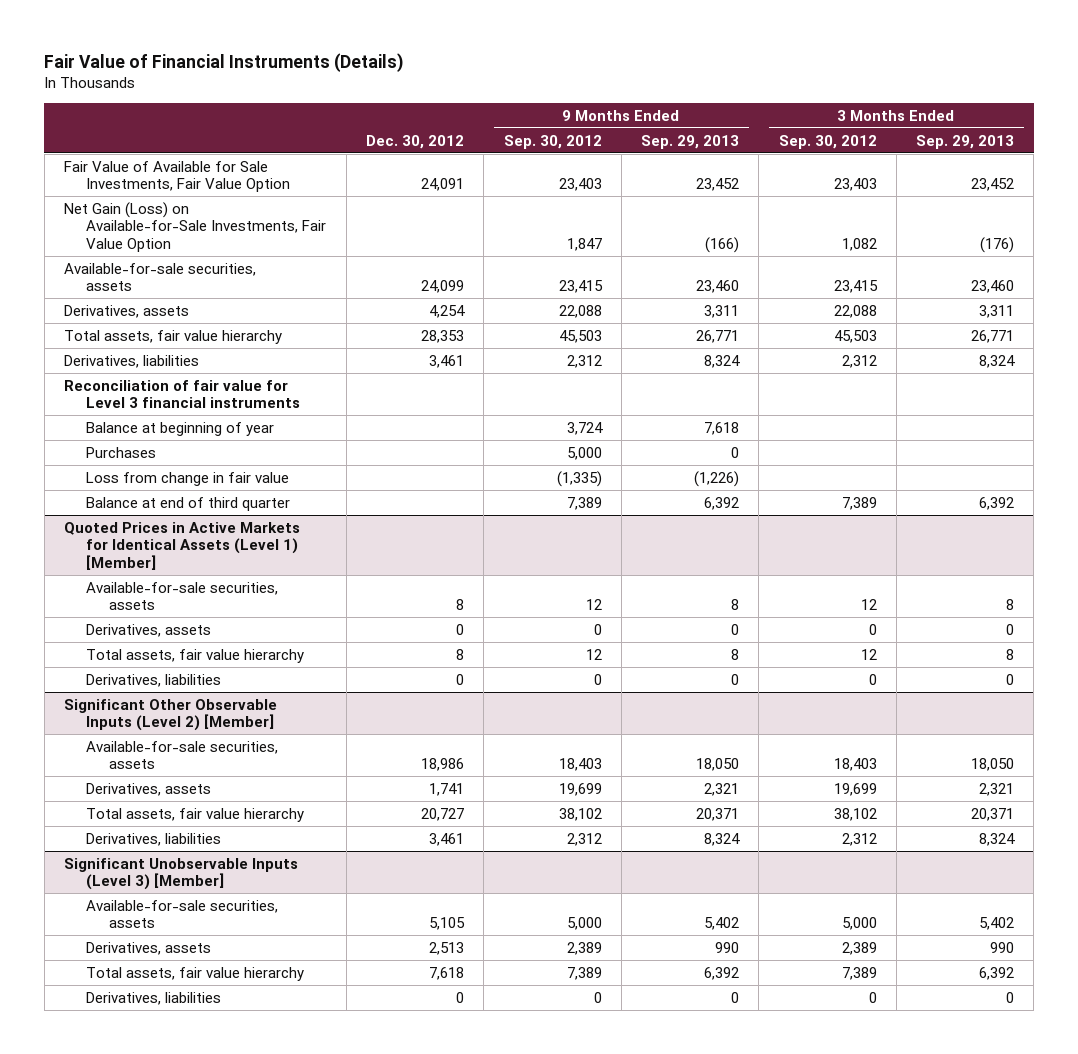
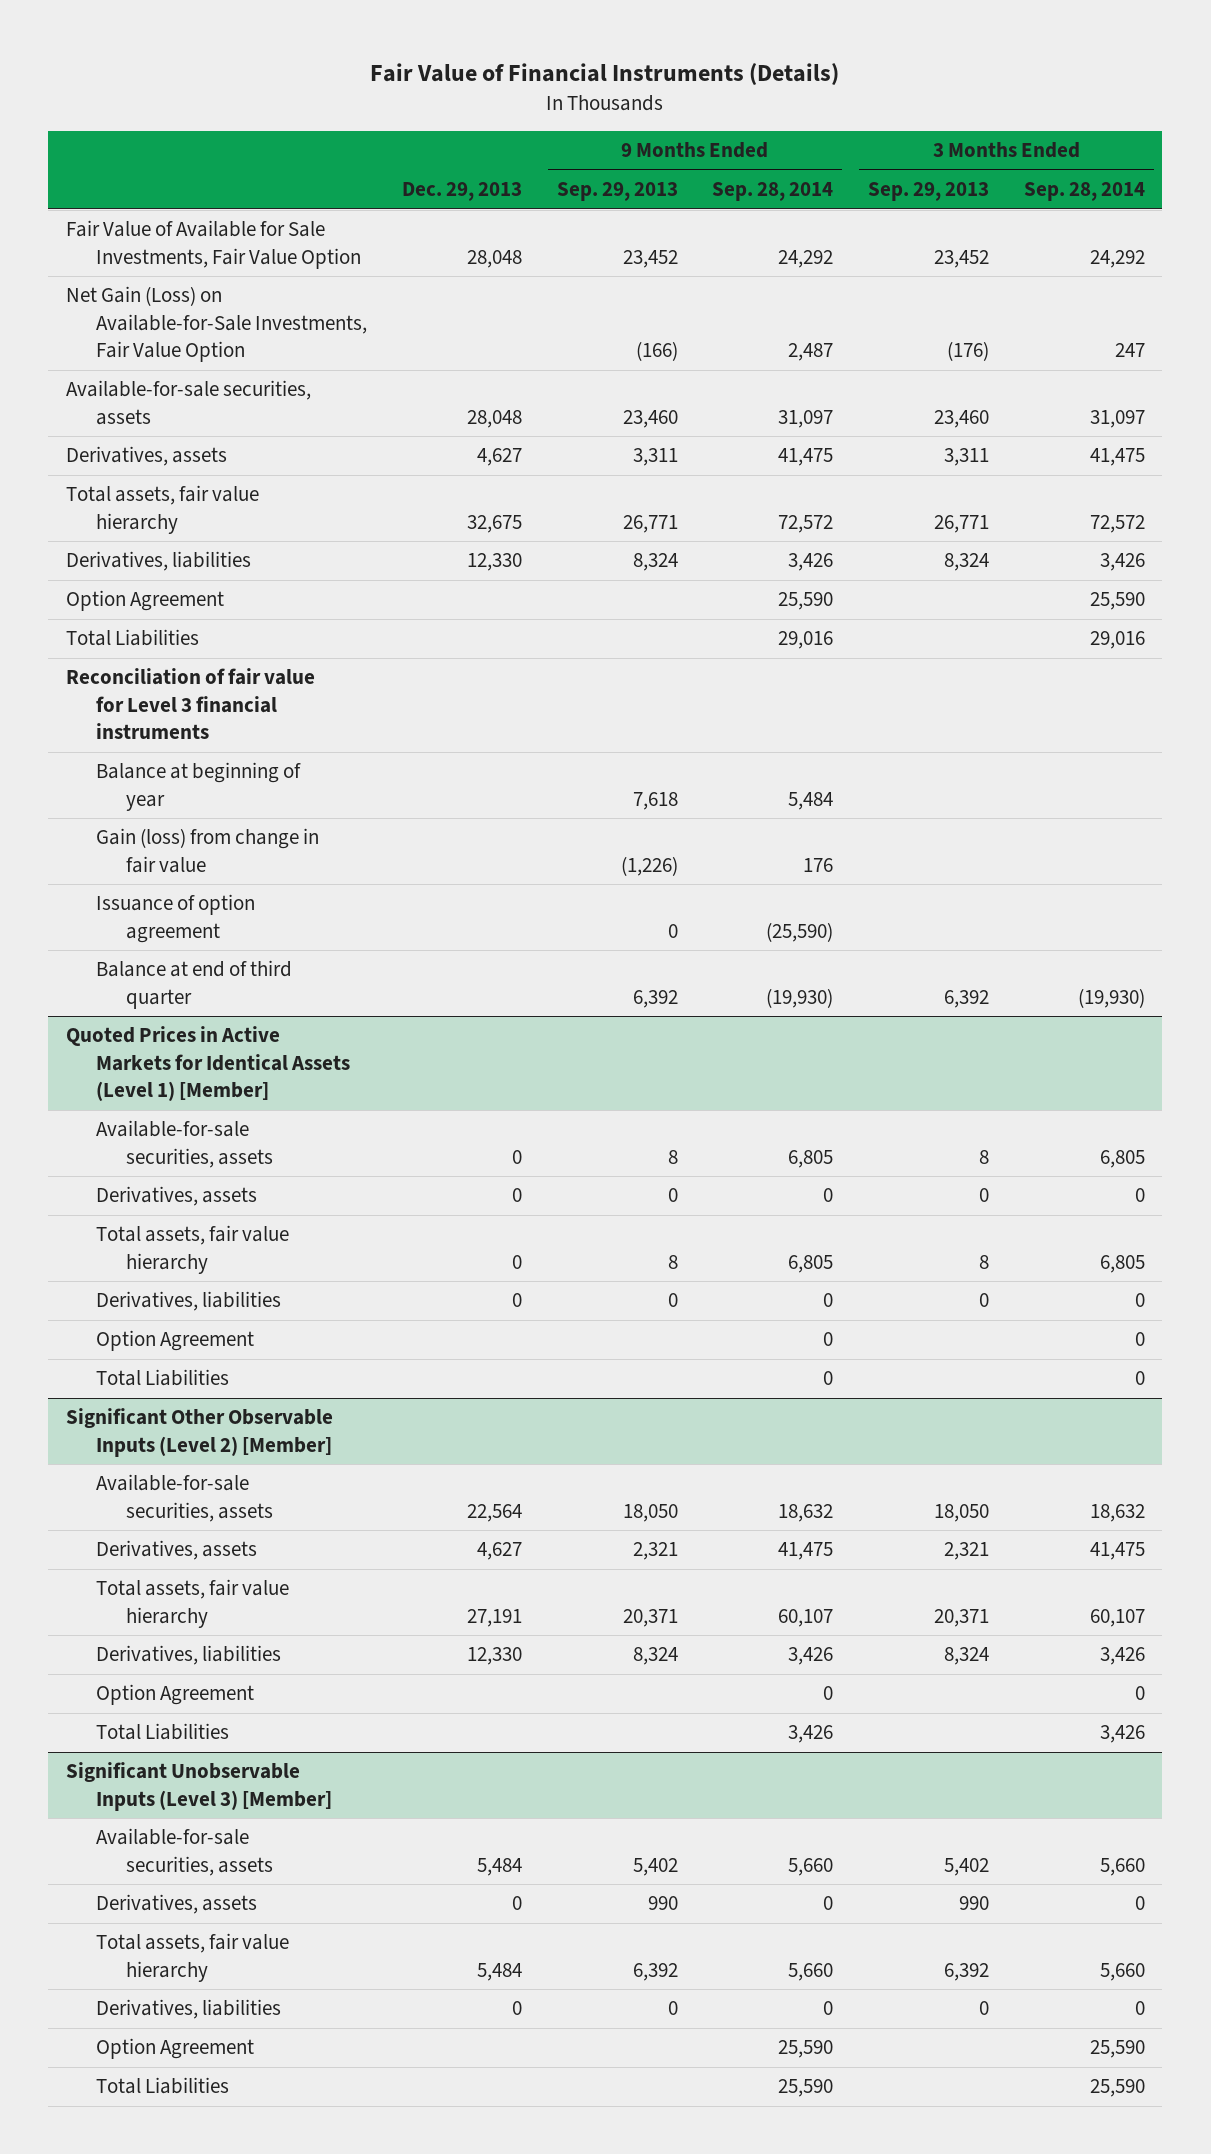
[366,134,465,149] Dec. 30, 2012 -> none
[503,134,602,149] Sep. 30, 2012 -> none
[778,134,877,149] Sep. 30, 2012 -> none
none -> [401,181,522,201] Dec. 29, 2013
none -> [712,181,834,201] Sep. 28, 2014
none -> [1023,181,1145,201] Sep. 28, 2014
none -> [65,590,224,612] Option Agreement
none -> [65,629,199,647] Total Liabilities
[86,446,157,458] Purchases -> none
[86,471,290,486] Loss from change in fair value -> [96,828,320,873] Gain (loss) from change in fair value
none -> [96,894,256,943] Issuance of option agreement
none -> [96,1330,255,1352] Option Agreement
none -> [96,1369,230,1387] Total Liabilities
none -> [96,1684,255,1706] Option Agreement
none -> [96,1723,230,1741] Total Liabilities
none -> [96,2038,255,2060] Option Agreement
none -> [96,2077,230,2095] Total Liabilities

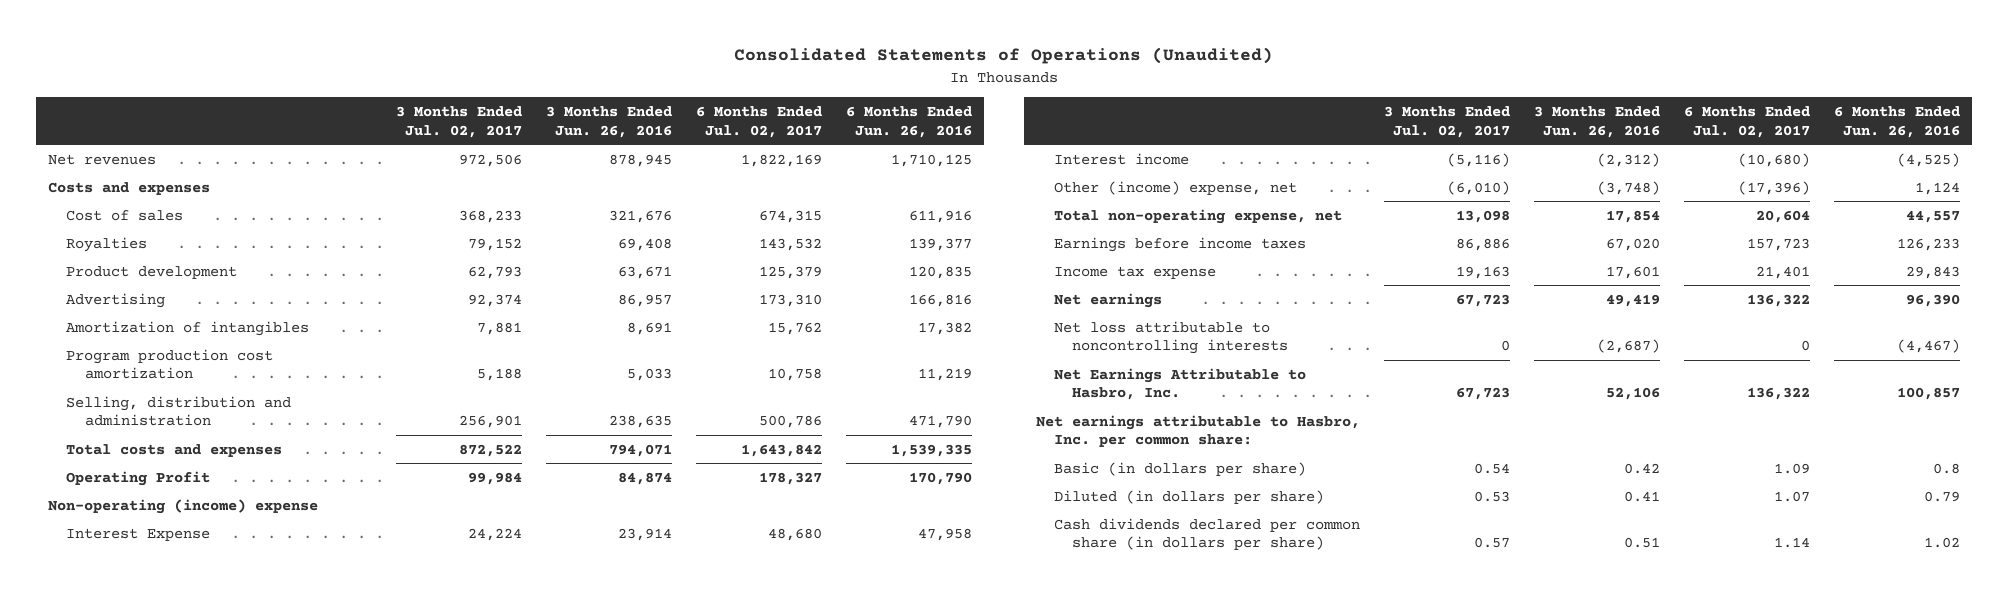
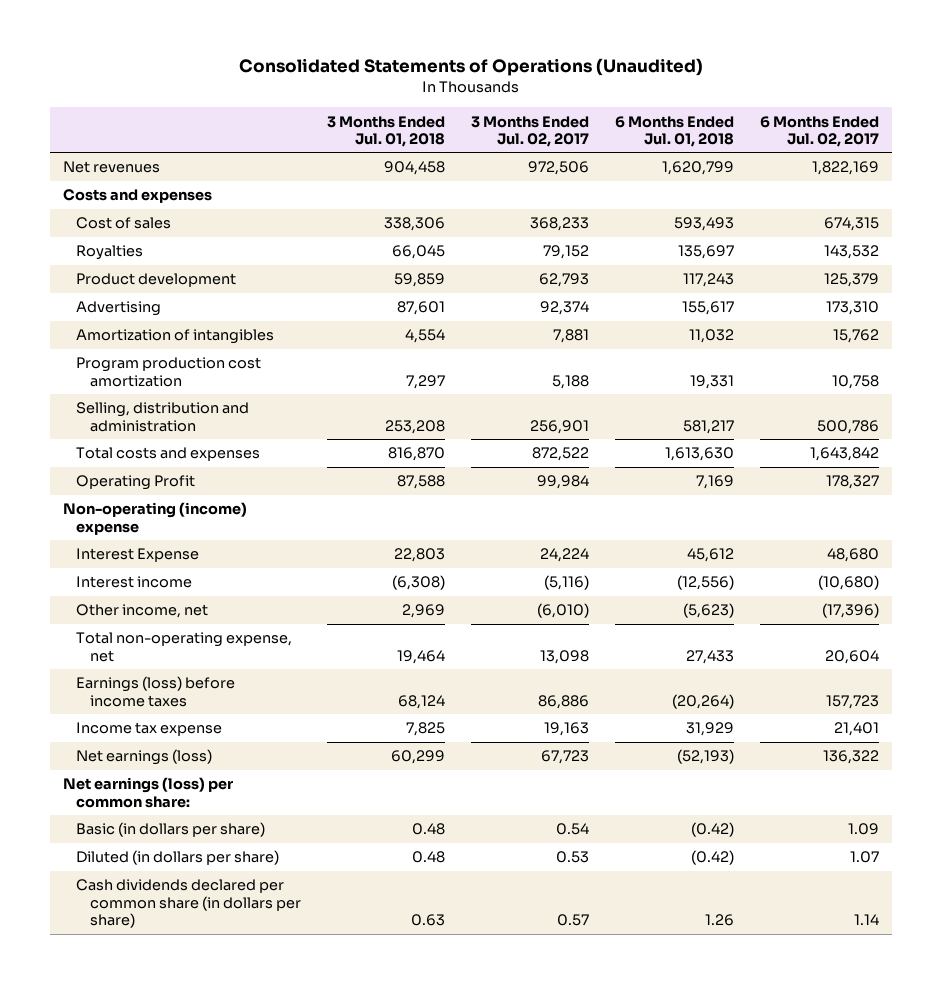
[546,105,673,138] 3 Months Ended Jun. 26, 2016 -> none
[846,105,973,138] 6 Months Ended Jun. 26, 2016 -> none
none -> [326,115,445,147] 3 Months Ended Jul. 01, 2018
none -> [615,115,735,147] 6 Months Ended Jul. 01, 2018
[1054,180,1298,195] Other (income) expense, net -> [76,604,209,619] Other income, net
[1054,236,1307,252] Earnings before income taxes -> [76,676,236,707] Earnings (loss) before income taxes
[1054,292,1163,308] Net earnings -> none
[1054,320,1289,355] Net loss attributable to noncontrolling interests -> none
[1054,367,1307,401] Net Earnings Attributable to Hasbro, Inc. -> [76,749,213,766] Net earnings (loss)
[1035,414,1360,448] Net earnings attributable to Hasbro, Inc. per common share: -> [62,777,233,808] Net earnings (loss) per common share:

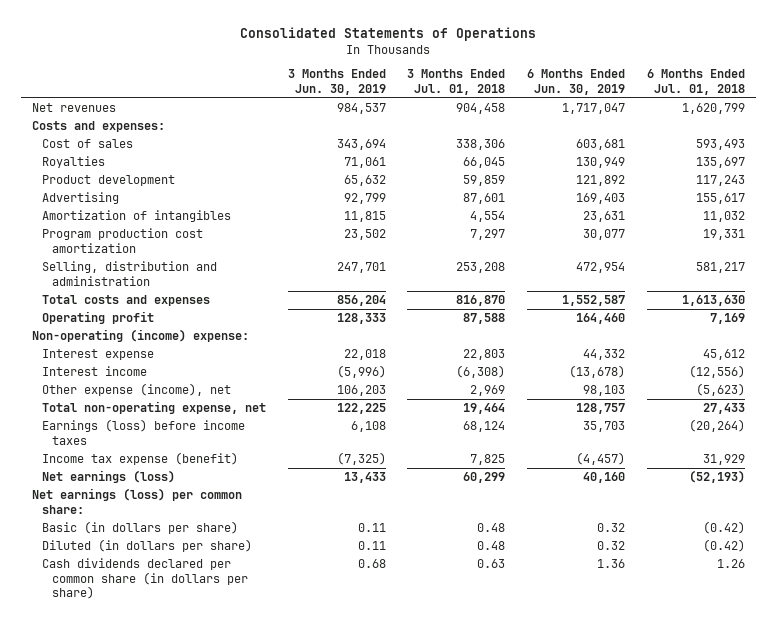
[238,58,703,77] Consolidated Statements of Operations (Unaudited) -> [240,27,537,42] Consolidated Statements of Operations
[470,115,589,147] 3 Months Ended Jul. 02, 2017 -> none
[760,115,880,147] 6 Months Ended Jul. 02, 2017 -> none
none -> [287,69,386,95] 3 Months Ended Jun. 30, 2019
none -> [527,69,626,95] 6 Months Ended Jun. 30, 2019
[62,189,212,204] Costs and expenses -> [31,121,165,133] Costs and expenses:
[76,475,196,491] Operating Profit -> [41,311,154,325] Operating profit
[62,502,247,535] Non-operating (income) expense -> [31,329,249,343] Non-operating (income) expense:
[76,548,200,563] Interest Expense -> [41,349,154,361] Interest expense
[76,604,209,619] Other income, net -> [41,383,231,397] Other expense (income), net
[76,722,223,737] Income tax expense -> [41,452,238,466] Income tax expense (benefit)

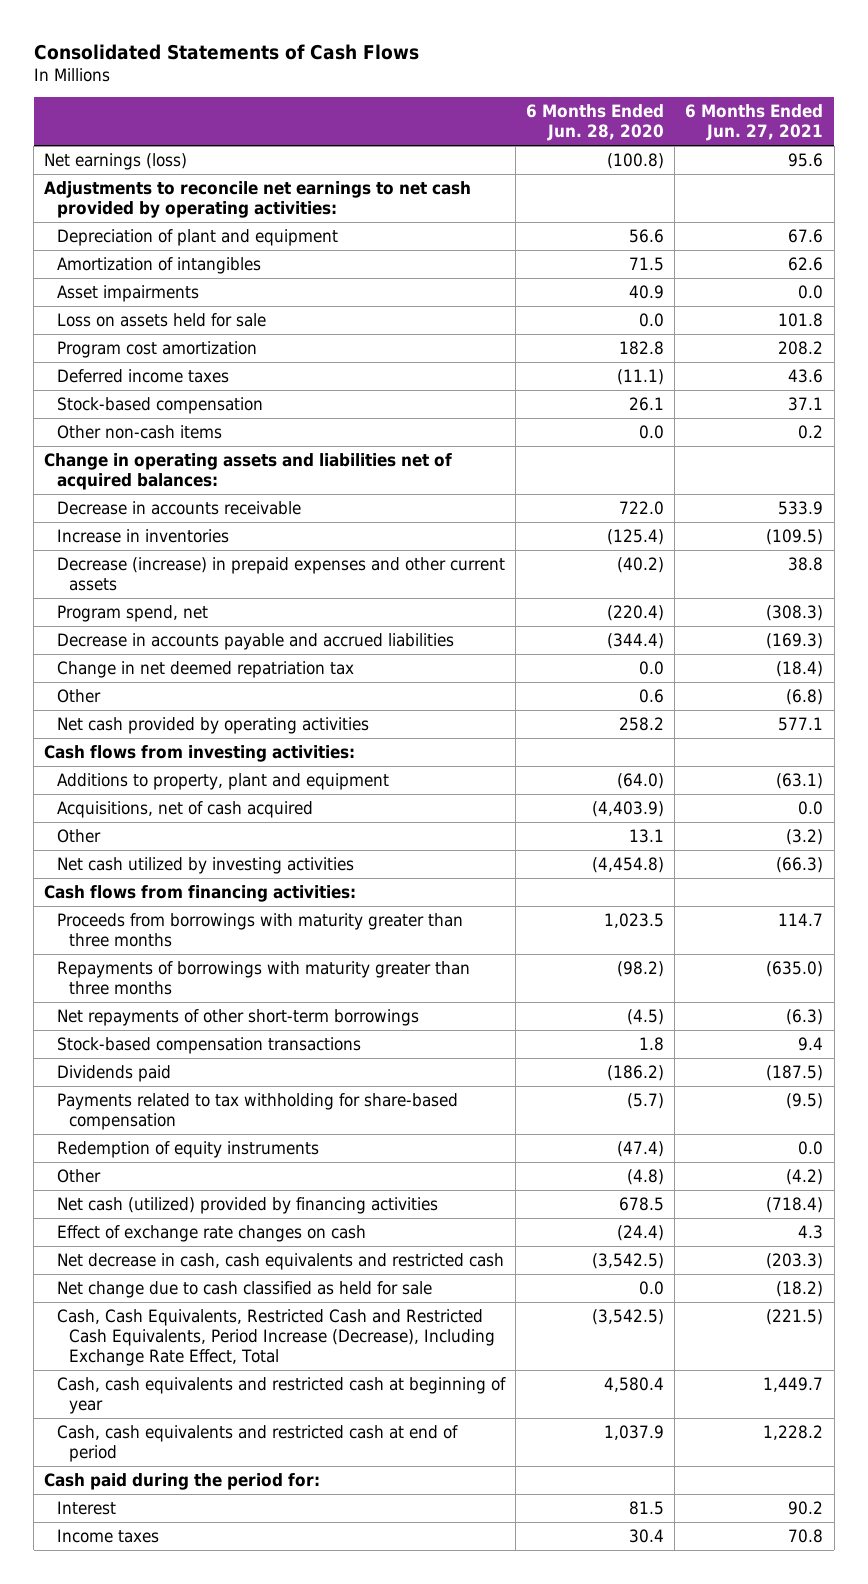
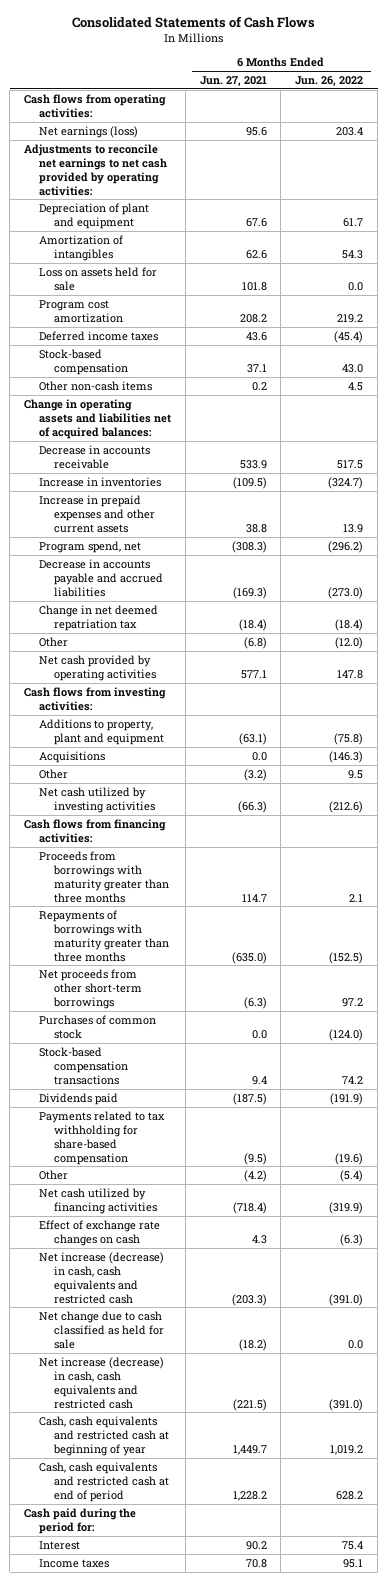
[525,104,664,142] 6 Months Ended Jun. 28, 2020 -> none
none -> [295,76,364,87] Jun. 26, 2022
none -> [23,93,166,118] Cash flows from operating activities:
[56,284,199,302] Asset impairments -> none
[56,556,505,592] Decrease (increase) in prepaid expenses and other current assets -> [38,494,155,533] Increase in prepaid expenses and other current assets
[56,800,313,818] Acquisitions, net of cash acquired -> [38,750,105,763] Acquisitions
[56,1008,419,1026] Net repayments of other short-term borrowings -> [38,968,142,1009] Net proceeds from other short-term borrowings
none -> [38,1014,156,1039] Purchases of common stock
[56,1140,319,1158] Redemption of equity instruments -> none
[56,1196,438,1214] Net cash (utilized) provided by financing activities -> [38,1187,157,1214] Net cash utilized by financing activities
[56,1252,504,1270] Net decrease in cash, cash equivalents and restricted cash -> [38,1251,164,1304] Net increase (decrease) in cash, cash equivalents and restricted cash
[56,1308,495,1367] Cash, Cash Equivalents, Restricted Cash and Restricted Cash Equivalents, Period Increase (Decrease), Including Exchange Rate Effect, Total -> [38,1356,164,1409] Net increase (decrease) in cash, cash equivalents and restricted cash

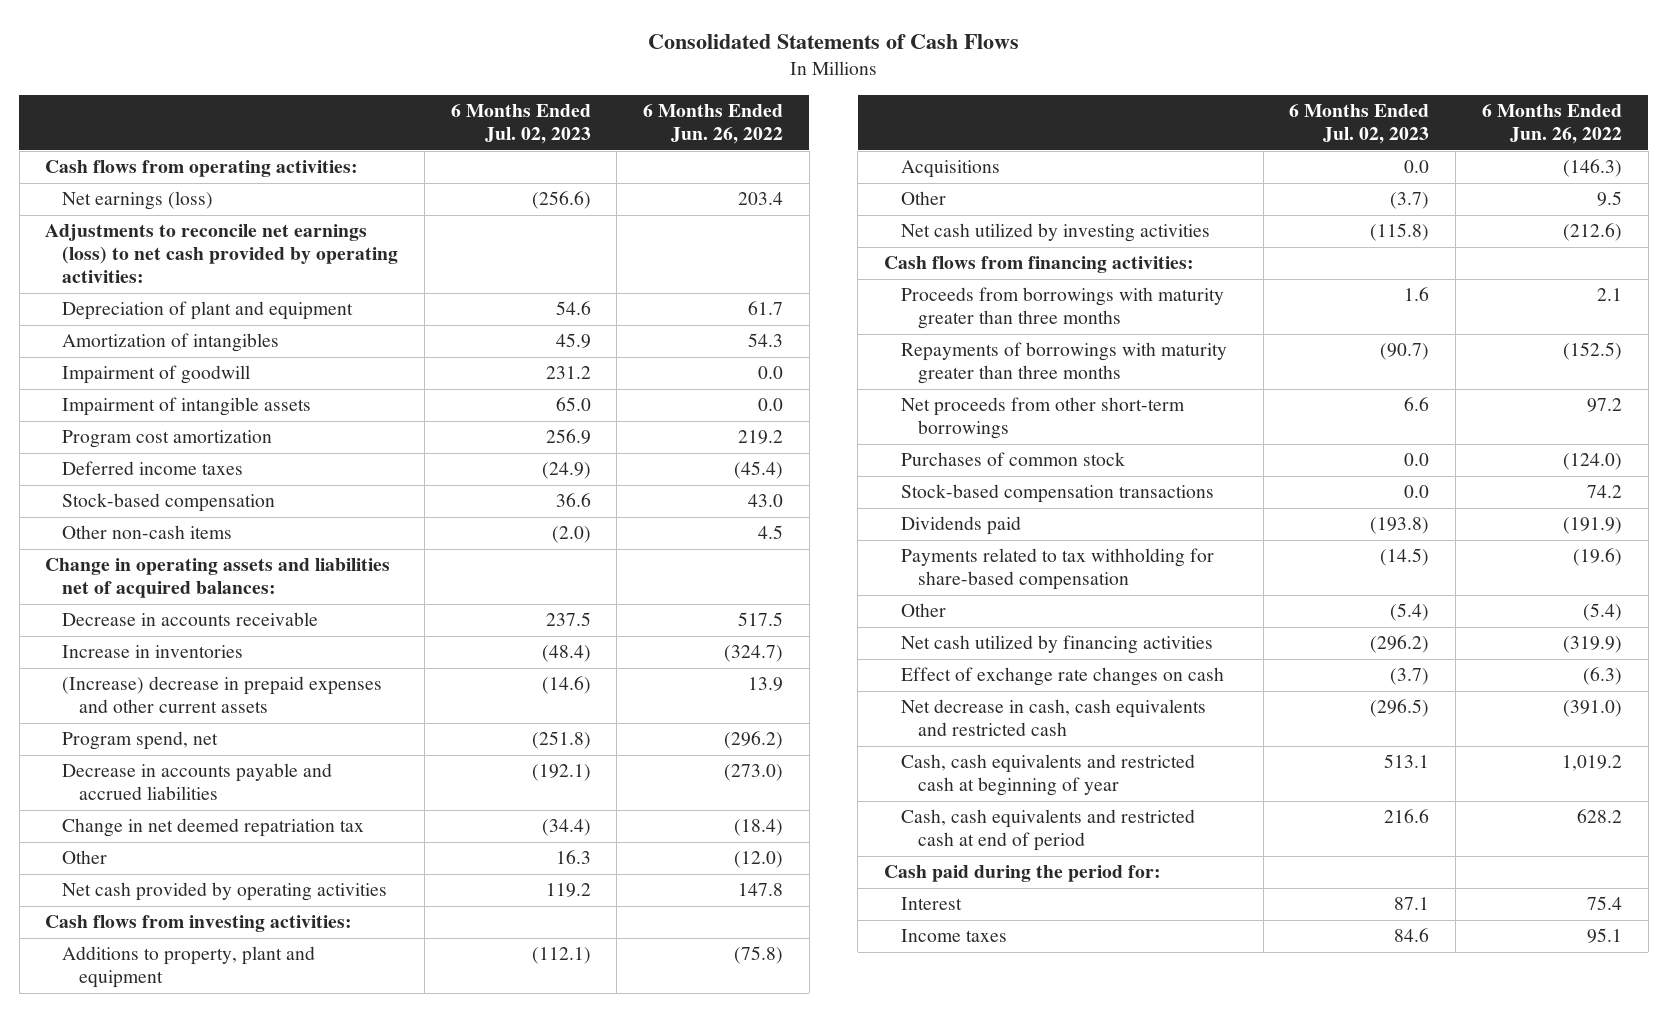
[199,76,267,87] Jun. 27, 2021 -> none
none -> [450,103,591,144] 6 Months Ended Jul. 02, 2023
[23,143,167,196] Adjustments to reconcile net earnings to net cash provided by operating activities: -> [45,224,399,284] Adjustments to reconcile net earnings (loss) to net cash provided by operating activities:
[38,266,157,291] Loss on assets held for sale -> none
none -> [62,365,251,385] Impairment of goodwill
none -> [62,397,312,417] Impairment of intangible assets
[38,494,155,533] Increase in prepaid expenses and other current assets -> [62,676,383,714] (Increase) decrease in prepaid expenses and other current assets
[38,1251,164,1304] Net increase (decrease) in cash, cash equivalents and restricted cash -> none
[38,1310,164,1349] Net change due to cash classified as held for sale -> none
[38,1356,164,1409] Net increase (decrease) in cash, cash equivalents and restricted cash -> [900,699,1206,737] Net decrease in cash, cash equivalents and restricted cash

